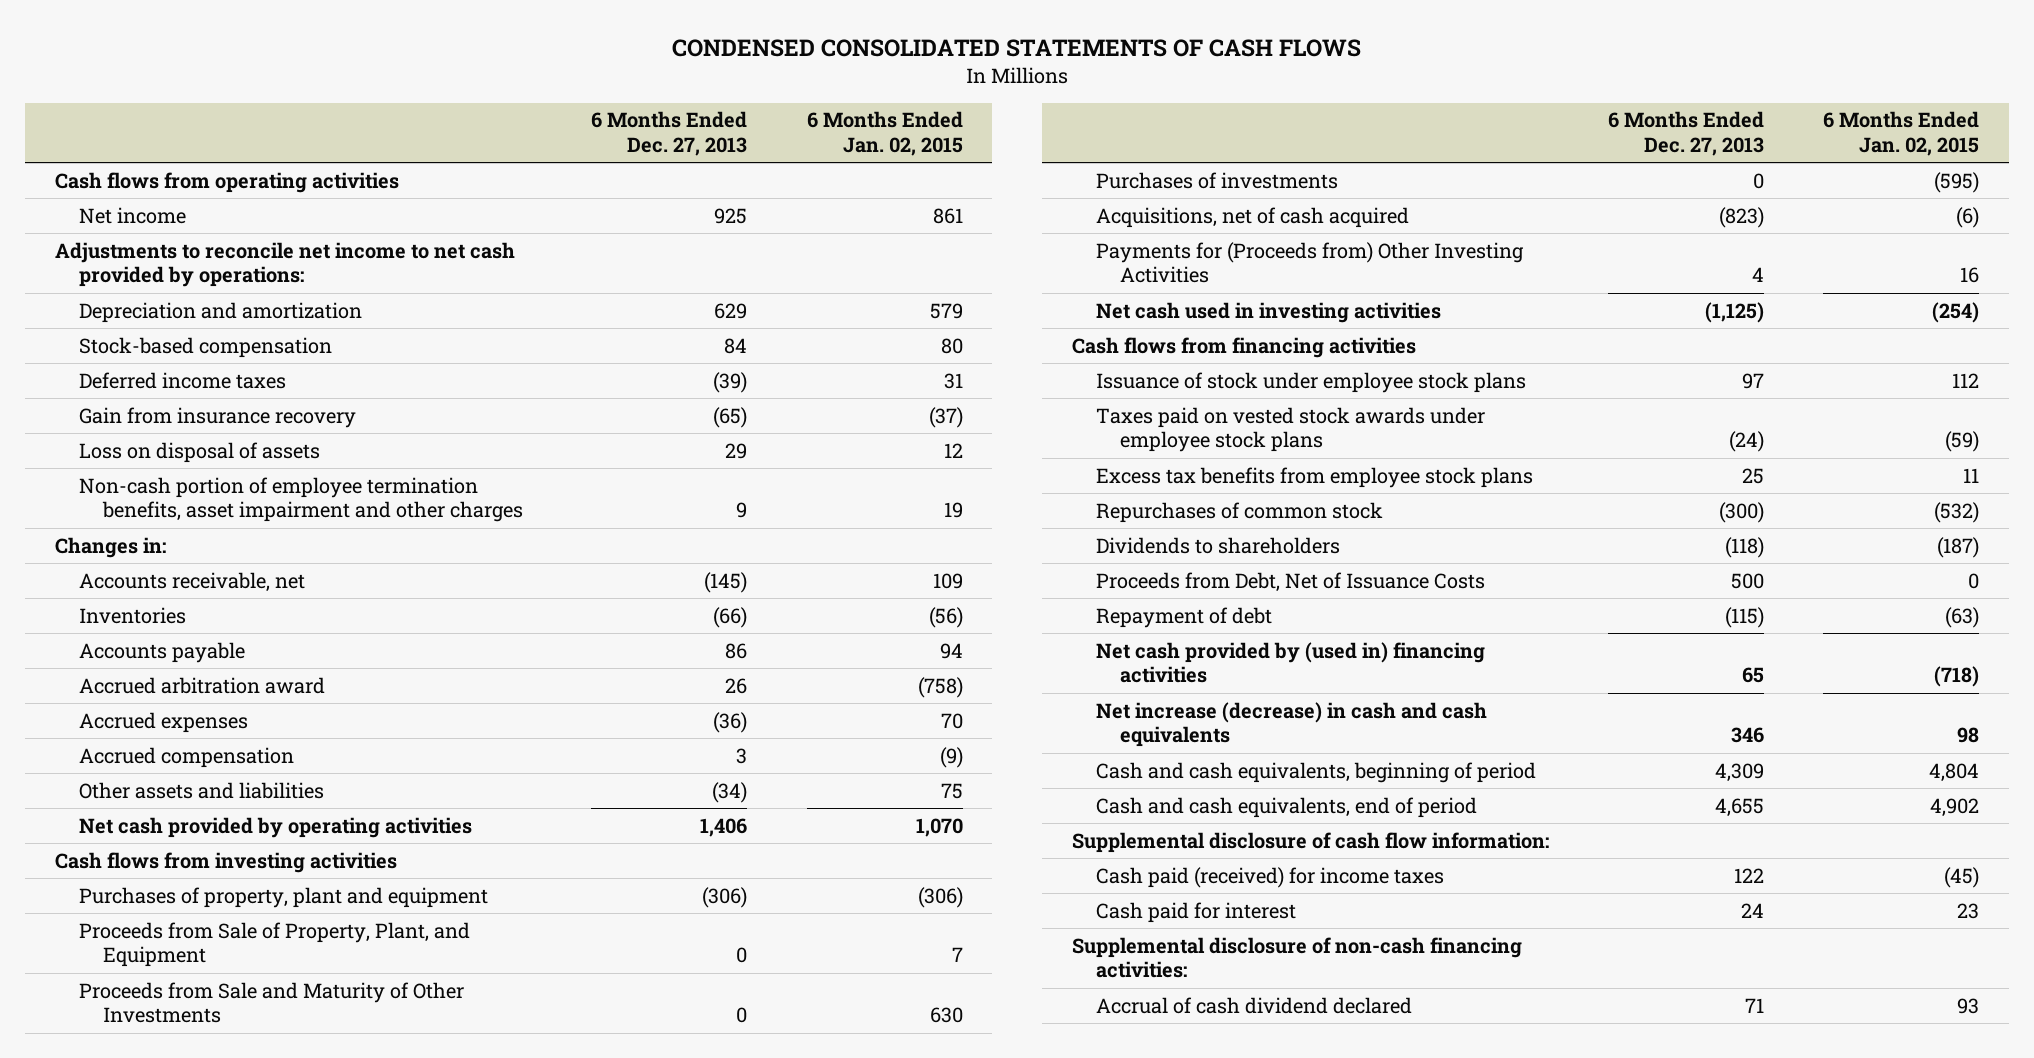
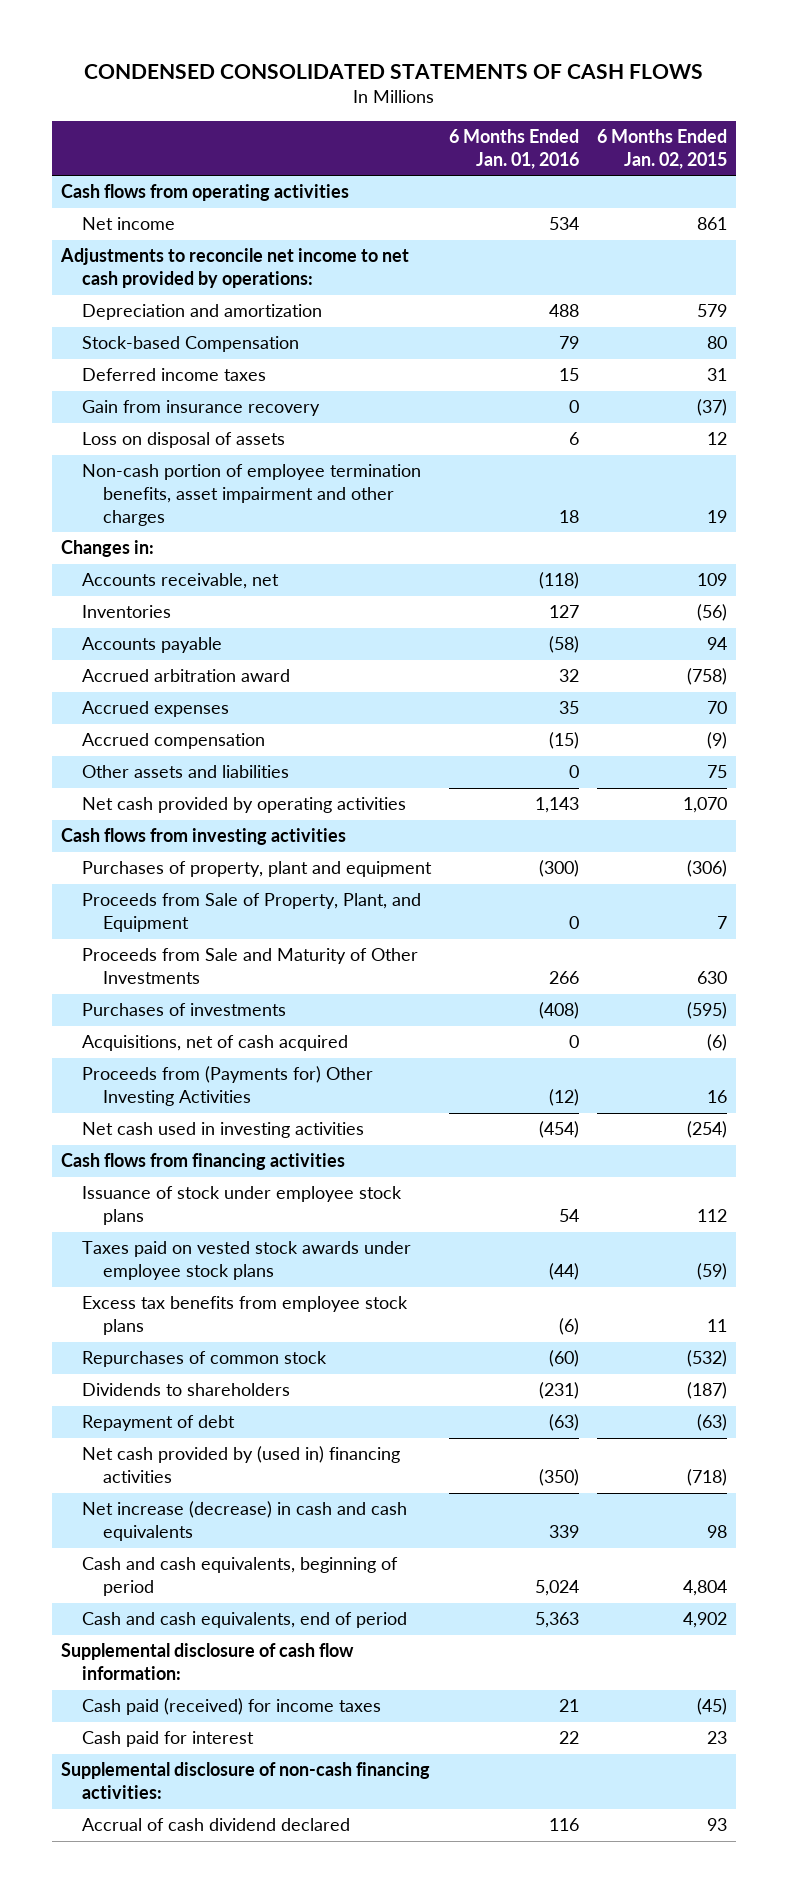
[591,111,748,156] 6 Months Ended Dec. 27, 2013 -> none
none -> [449,129,580,169] 6 Months Ended Jan. 01, 2016
[78,336,332,358] Stock-based compensation -> [81,336,299,353] Stock-based Compensation
[1095,241,1524,284] Payments for (Proceeds from) Other Investing Activities -> [81,1066,373,1107] Proceeds from (Payments for) Other Investing Activities
[1095,571,1485,592] Proceeds from Debt, Net of Issuance Costs -> none

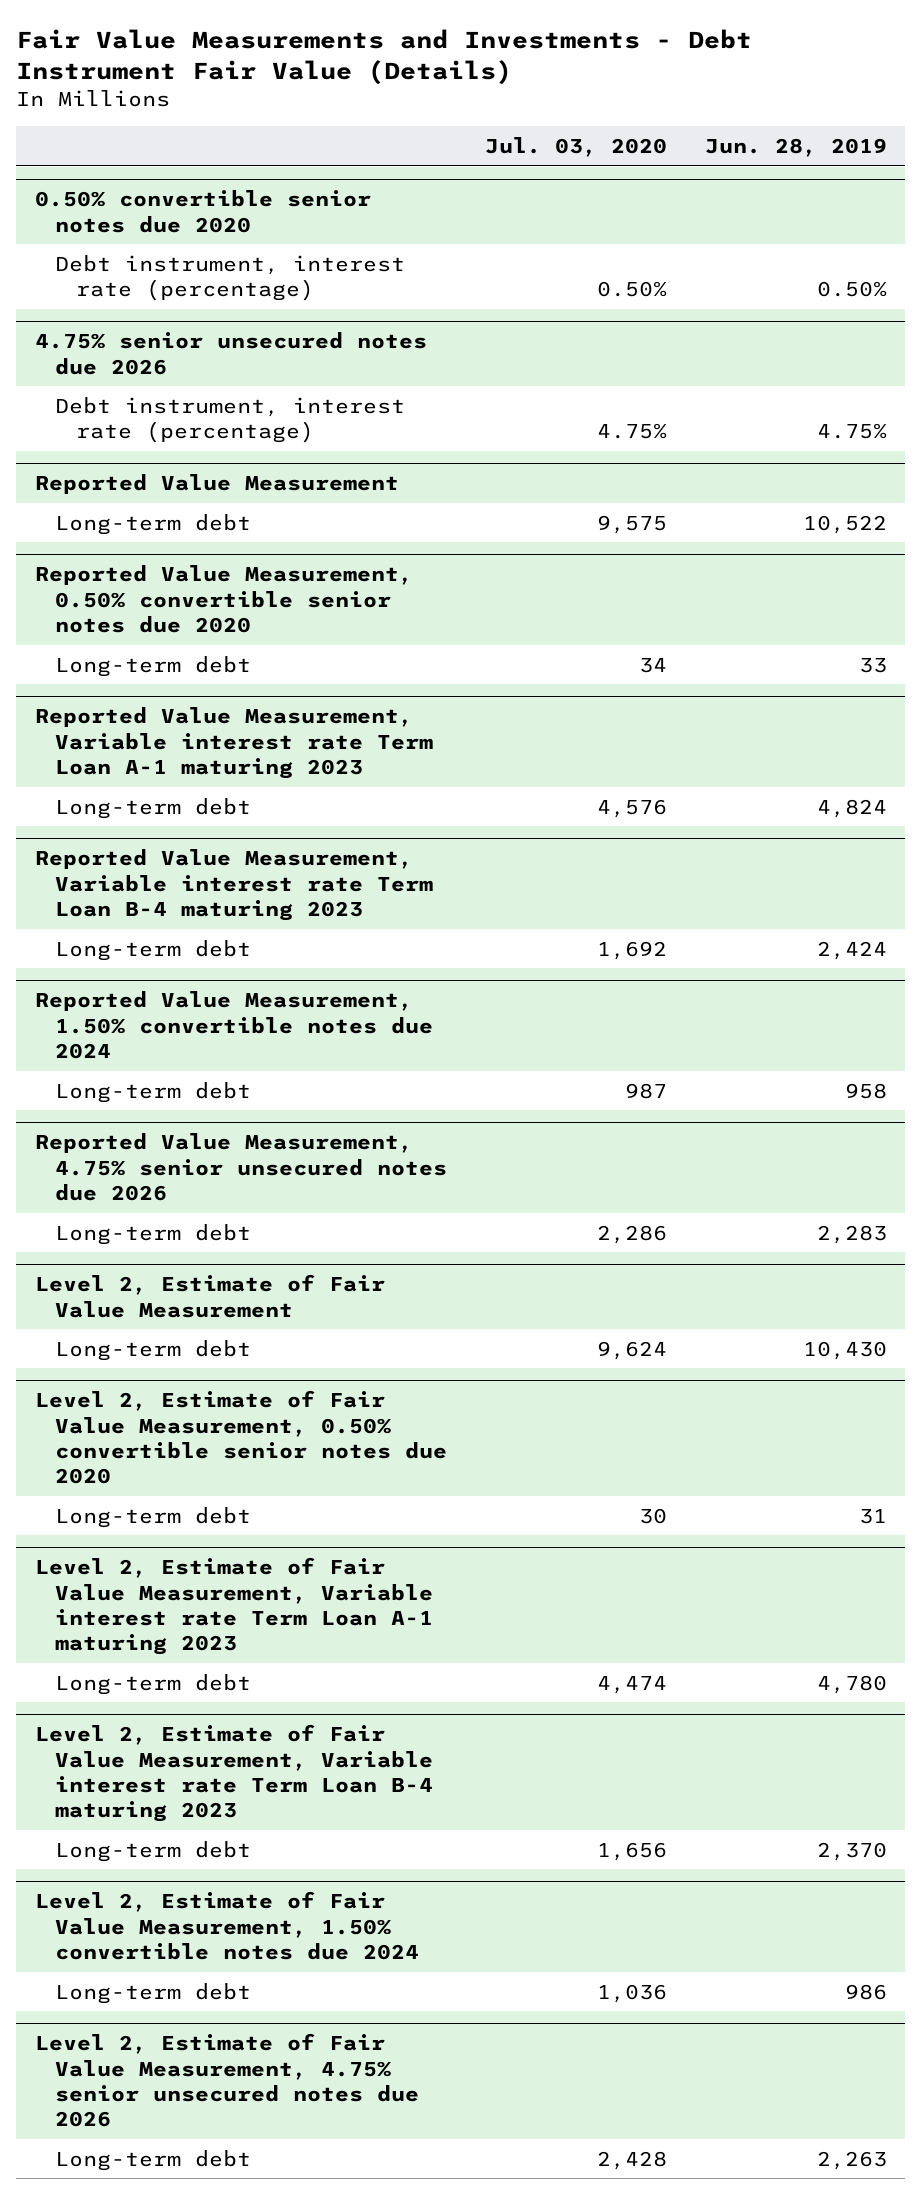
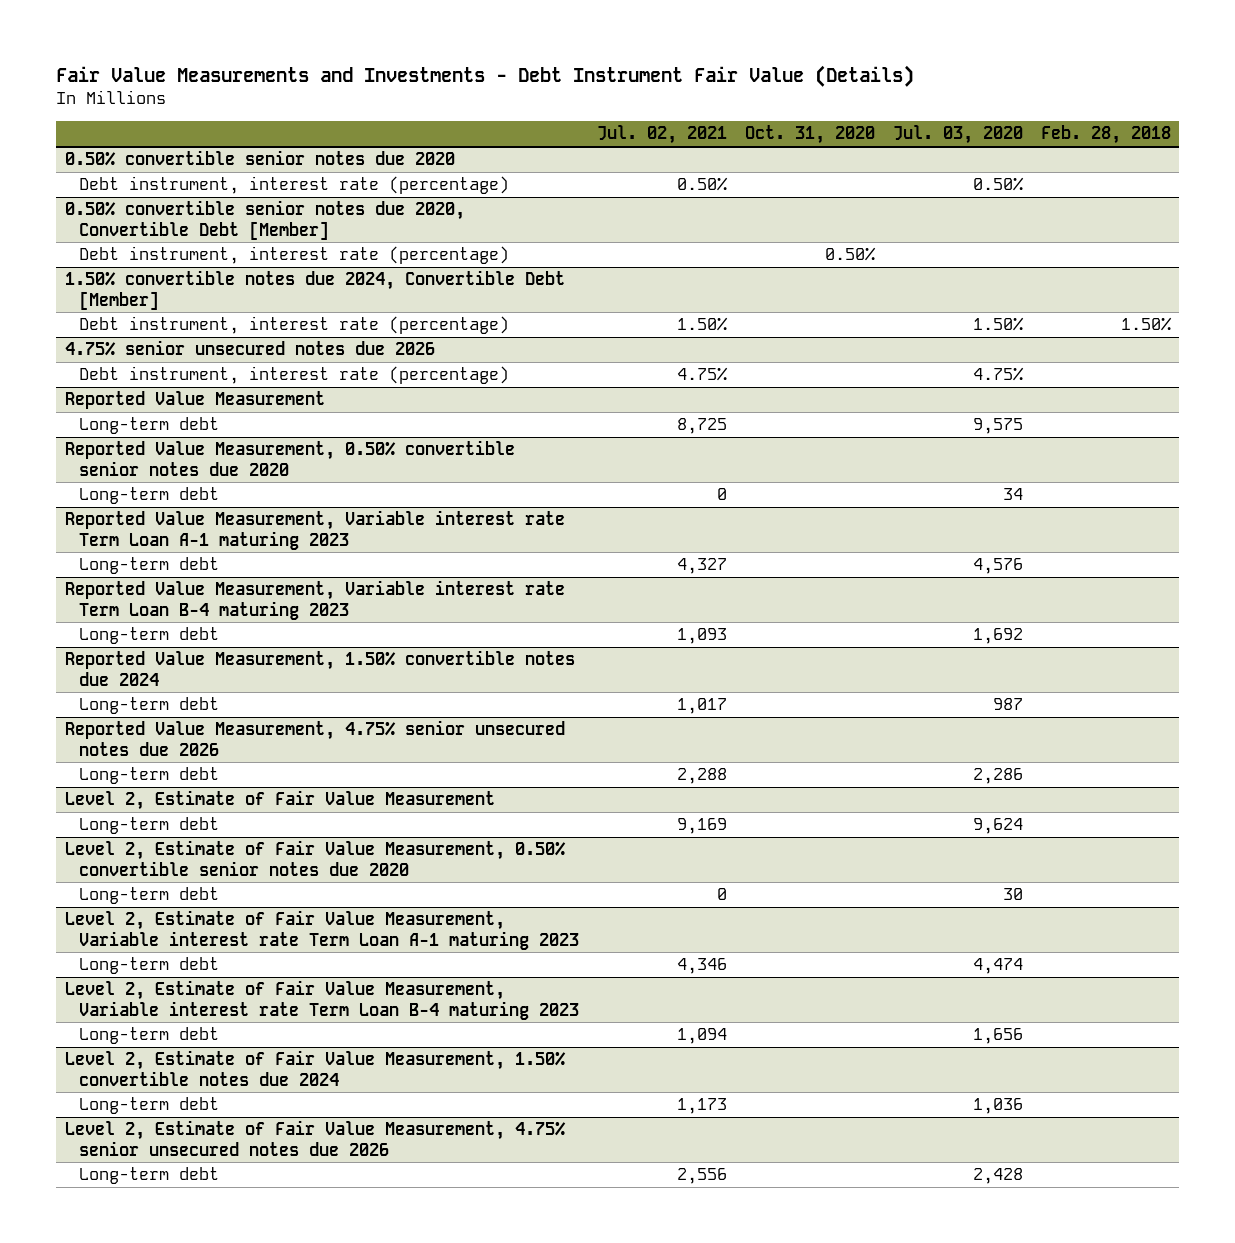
[704,138,887,158] Jun. 28, 2019 -> none
none -> [596,125,727,145] Jul. 02, 2021
none -> [744,125,875,145] Oct. 31, 2020
none -> [1040,125,1171,145] Feb. 28, 2018
none -> [64,200,465,240] 0.50% convertible senior notes due 2020, Convertible Debt [Member]
none -> [78,246,509,265] Debt instrument, interest rate (percentage)
none -> [64,270,565,310] 1.50% convertible notes due 2024, Convertible Debt [Member]
none -> [78,316,509,335] Debt instrument, interest rate (percentage)

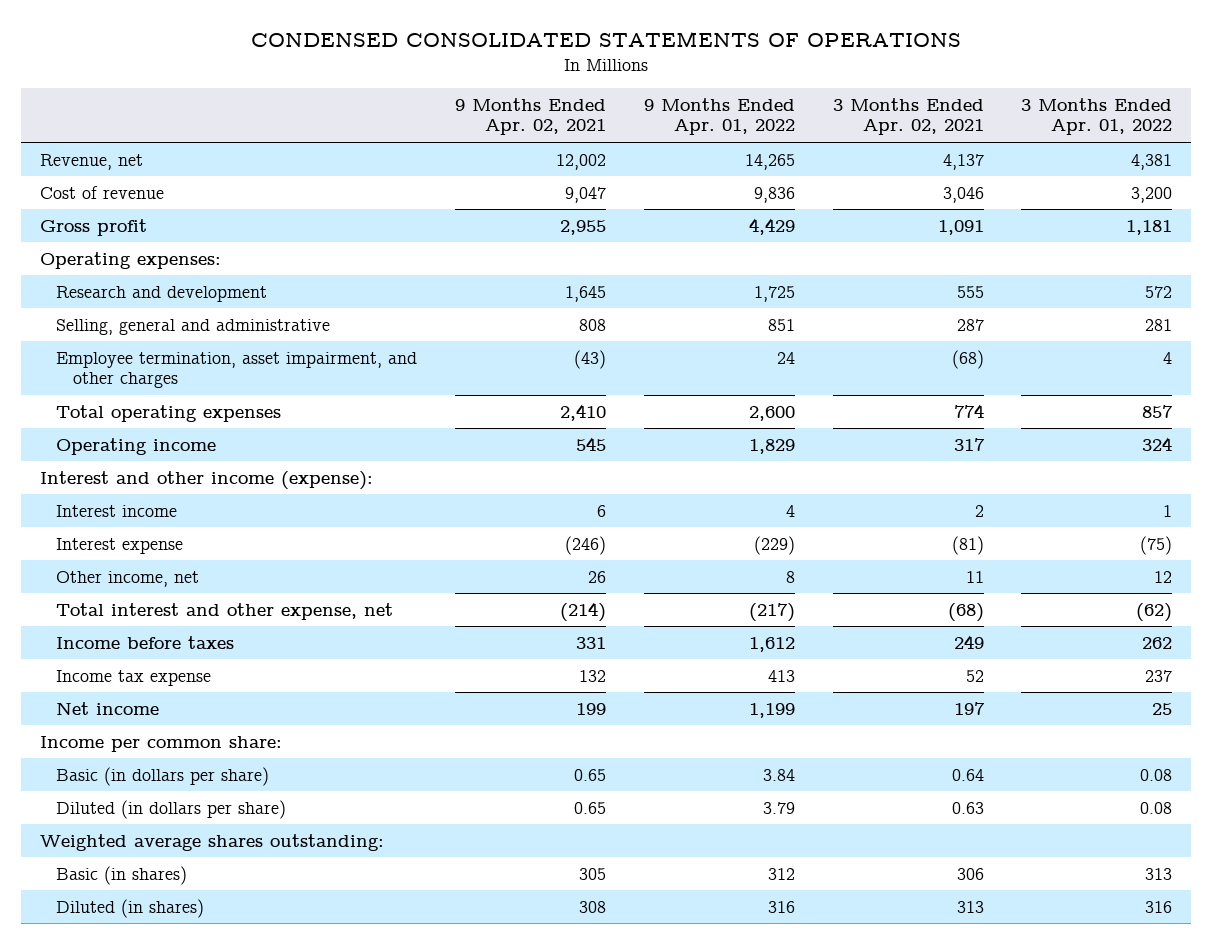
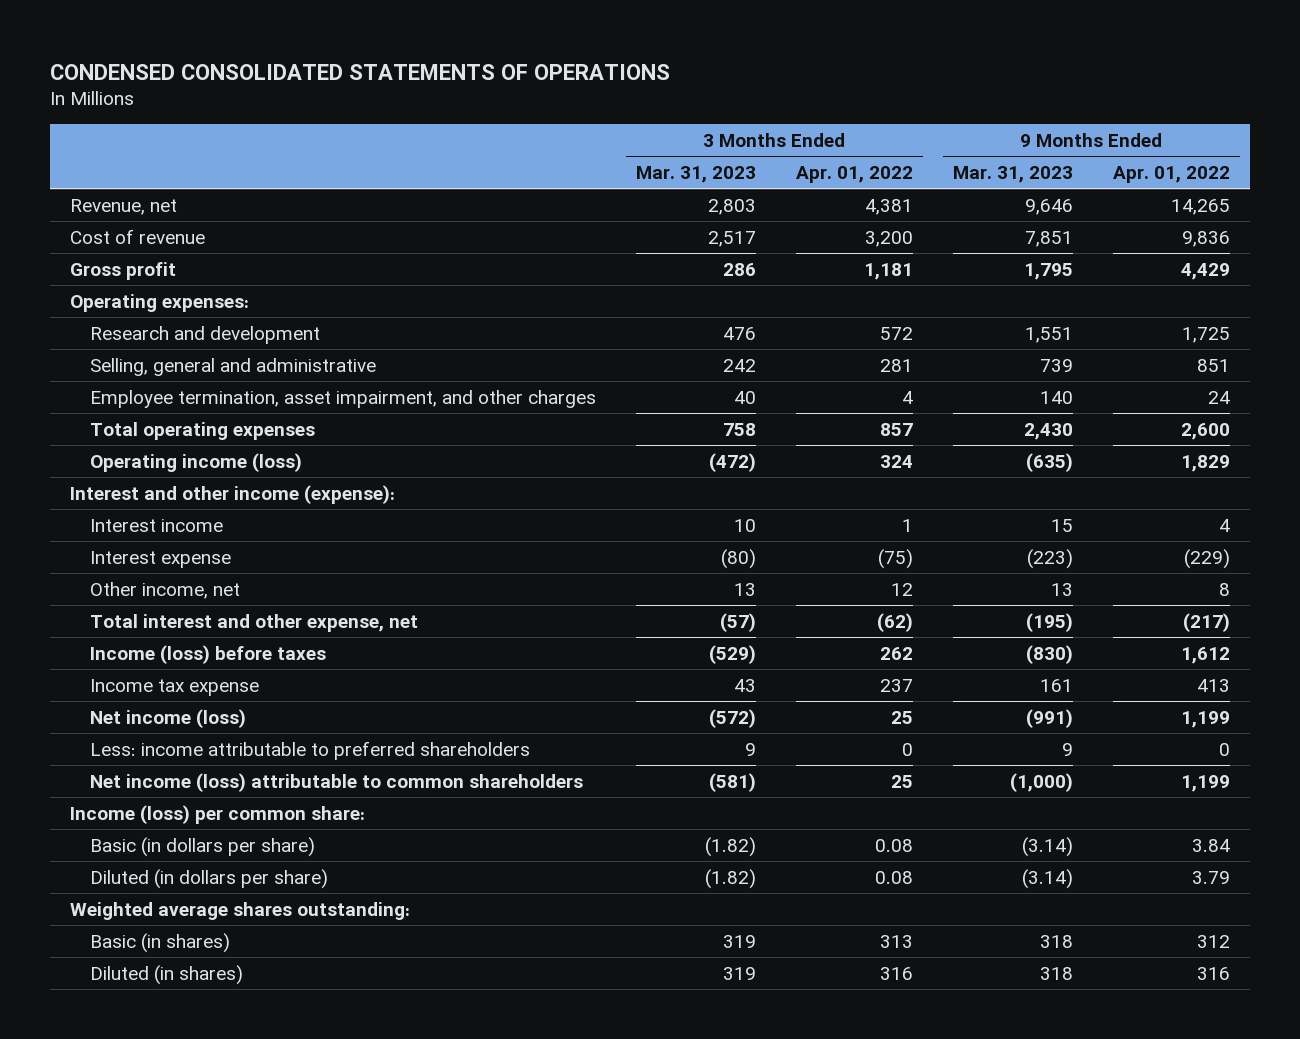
[455,97,607,136] 9 Months Ended Apr. 02, 2021 -> none
[832,97,984,136] 3 Months Ended Apr. 02, 2021 -> none
none -> [635,165,756,183] Mar. 31, 2023
none -> [952,165,1073,183] Mar. 31, 2023
[56,437,217,455] Operating income -> [89,452,302,472] Operating income (loss)
[56,635,235,649] Income before taxes -> [89,644,326,664] Income (loss) before taxes
[56,701,160,715] Net income -> [89,708,246,728] Net income (loss)
none -> [89,740,530,760] Less: income attributable to preferred shareholders
none -> [89,772,583,792] Net income (loss) attributable to common shareholders
[39,735,282,752] Income per common share: -> [70,804,366,824] Income (loss) per common share:

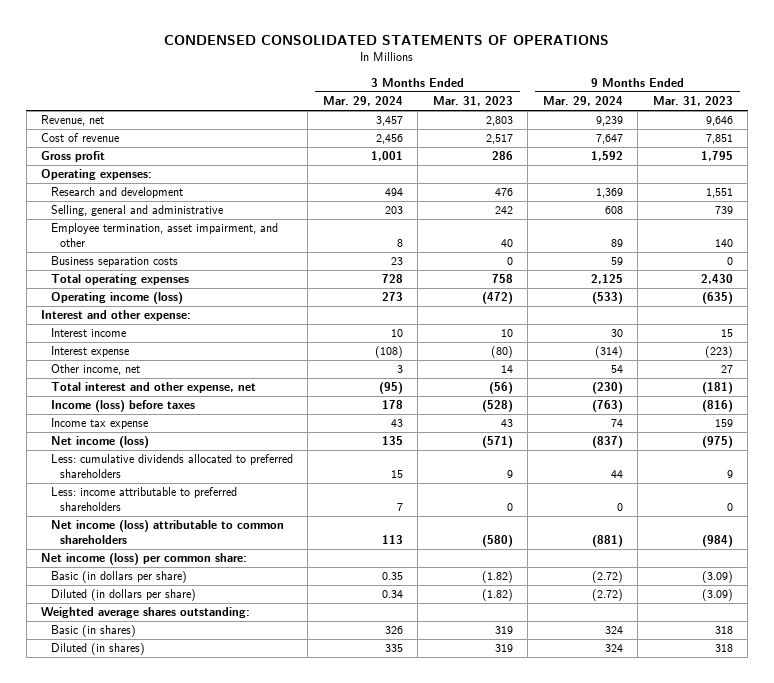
[795,165,913,183] Apr. 01, 2022 -> none
[1113,165,1231,183] Apr. 01, 2022 -> none
none -> [322,96,403,107] Mar. 29, 2024
none -> [542,96,623,107] Mar. 29, 2024
[89,389,596,408] Employee termination, asset impairment, and other charges -> [50,223,278,248] Employee termination, asset impairment, and other
none -> [50,256,178,268] Business separation costs
[70,484,396,504] Interest and other income (expense): -> [41,310,192,322] Interest and other expense:
[733,582,756,596] 13 -> [500,365,513,374] 14
[1050,582,1073,596] 13 -> [720,365,733,374] 27
[719,612,756,632] (57) -> [488,382,513,395] (56)
[1025,612,1073,632] (195) -> [701,382,733,395] (181)
[708,644,756,664] (529) -> [481,400,513,413] (528)
[1025,644,1073,664] (830) -> [701,400,733,413] (816)
[1039,678,1073,692] 161 -> [714,419,733,428] 159
[708,708,756,728] (572) -> [481,436,513,449] (571)
[1025,708,1073,728] (991) -> [701,436,733,449] (975)
none -> [50,454,293,479] Less: cumulative dividends allocated to preferred shareholders
[744,742,756,756] 9 -> [506,503,513,512] 0
[1061,742,1073,756] 9 -> [726,503,733,512] 0
[708,772,756,792] (581) -> [481,535,513,548] (580)
[1009,772,1073,792] (1,000) -> [701,535,733,548] (984)
[70,804,366,824] Income (loss) per common share: -> [41,553,248,566] Net income (loss) per common share:
[1021,836,1073,857] (3.14) -> [701,571,733,584] (3.09)
[1021,868,1073,889] (3.14) -> [701,589,733,602] (3.09)

